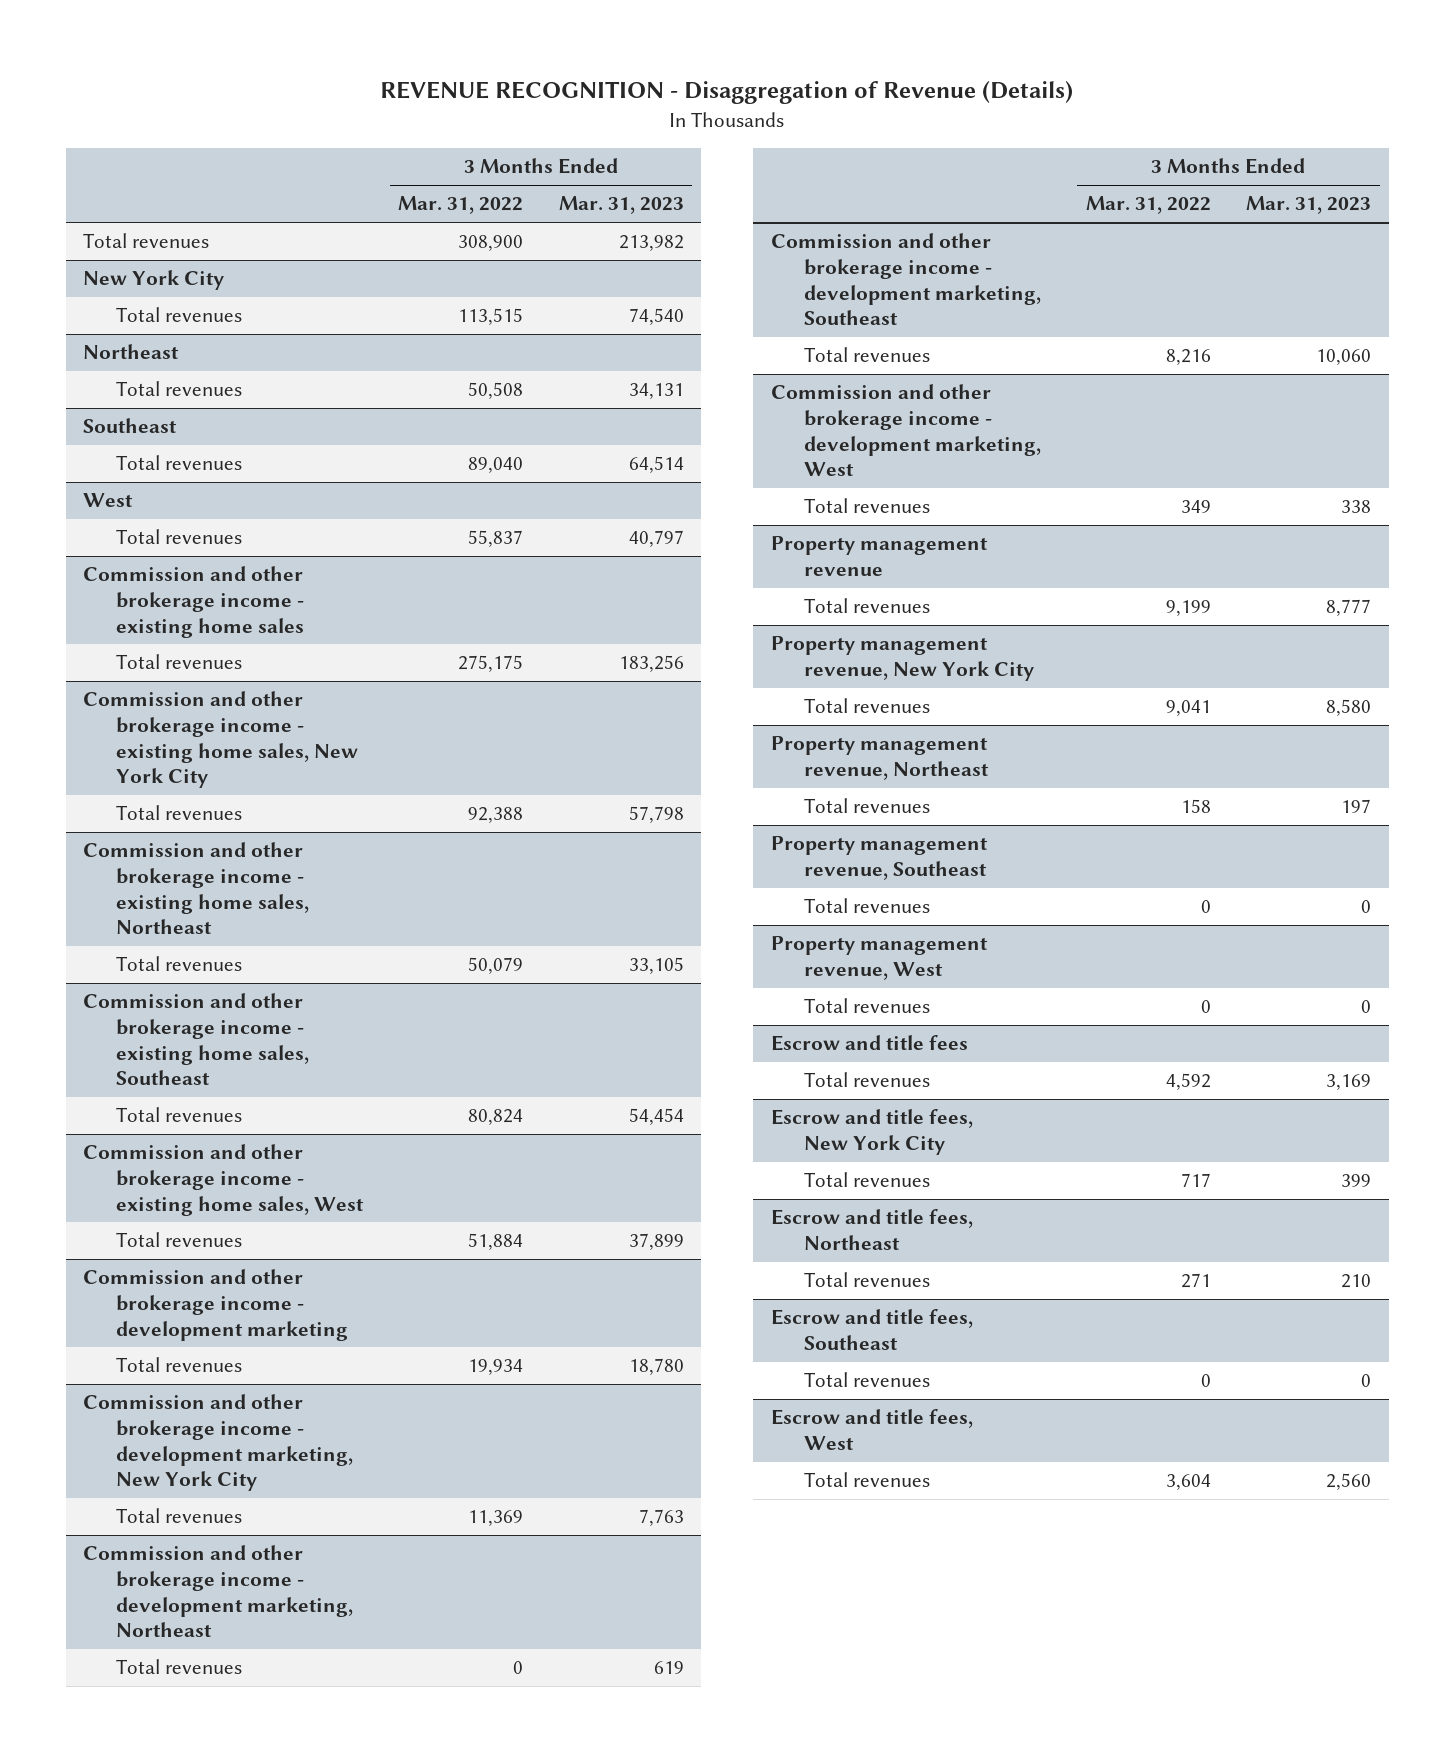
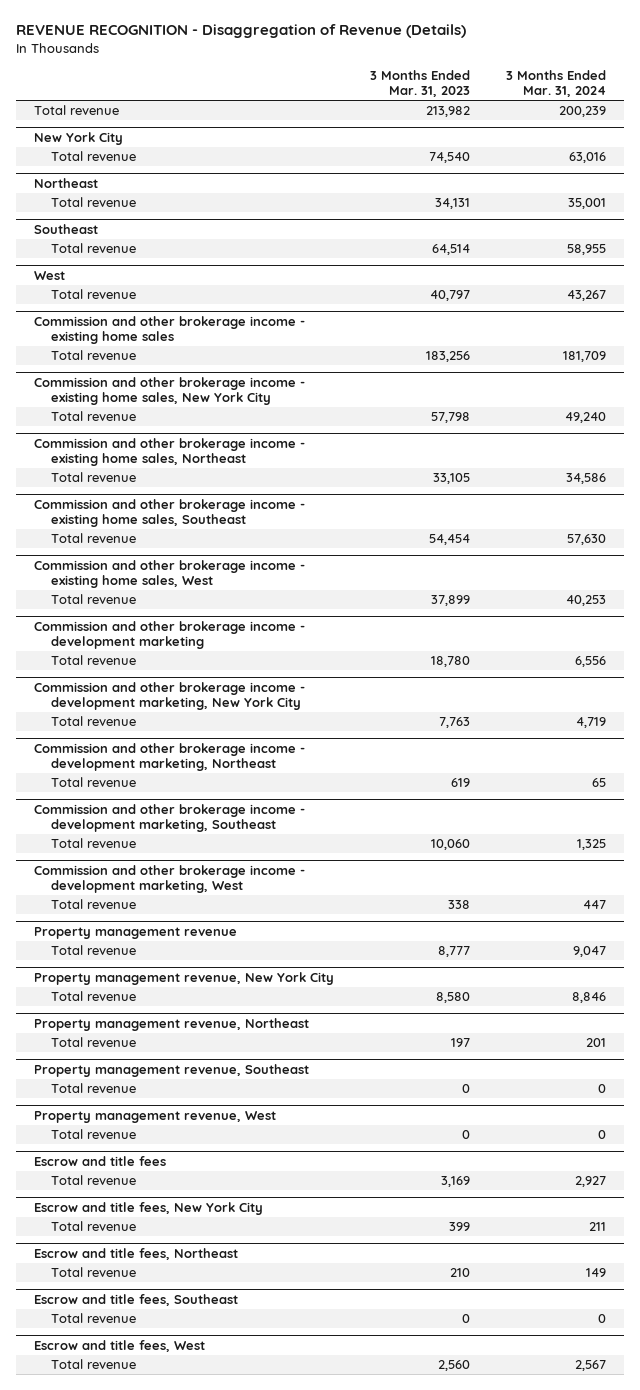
[398,196,524,215] Mar. 31, 2022 -> none
none -> [506,69,607,98] 3 Months Ended Mar. 31, 2024
[83,233,210,249] Total revenues -> [33,105,119,116] Total revenue
[116,307,243,323] Total revenues -> [51,151,137,162] Total revenue
[116,381,243,397] Total revenues -> [51,197,137,208] Total revenue
[116,455,243,471] Total revenues -> [51,243,137,254] Total revenue
[116,529,243,545] Total revenues -> [51,289,137,300] Total revenue
[116,654,243,670] Total revenues -> [51,350,137,361] Total revenue
[116,805,243,821] Total revenues -> [51,411,137,422] Total revenue
[116,956,243,972] Total revenues -> [51,472,137,483] Total revenue
[116,1107,243,1123] Total revenues -> [51,533,137,544] Total revenue
[116,1232,243,1248] Total revenues -> [51,594,137,605] Total revenue
[116,1357,243,1373] Total revenues -> [51,655,137,666] Total revenue
[116,1508,243,1524] Total revenues -> [51,716,137,727] Total revenue
[116,1659,243,1675] Total revenues -> [51,777,137,788] Total revenue
[803,347,930,363] Total revenues -> [51,838,137,849] Total revenue
[803,498,930,514] Total revenues -> [51,899,137,910] Total revenue
[803,598,930,614] Total revenues -> [51,945,137,956] Total revenue
[803,698,930,714] Total revenues -> [51,991,137,1002] Total revenue
[803,798,930,814] Total revenues -> [51,1037,137,1048] Total revenue
[803,898,930,914] Total revenues -> [51,1083,137,1094] Total revenue
[803,998,930,1014] Total revenues -> [51,1129,137,1140] Total revenue
[803,1072,930,1088] Total revenues -> [51,1175,137,1186] Total revenue
[803,1172,930,1188] Total revenues -> [51,1221,137,1232] Total revenue
[803,1272,930,1288] Total revenues -> [51,1267,137,1278] Total revenue
[803,1372,930,1388] Total revenues -> [51,1313,137,1324] Total revenue
[803,1472,930,1488] Total revenues -> [51,1359,137,1370] Total revenue

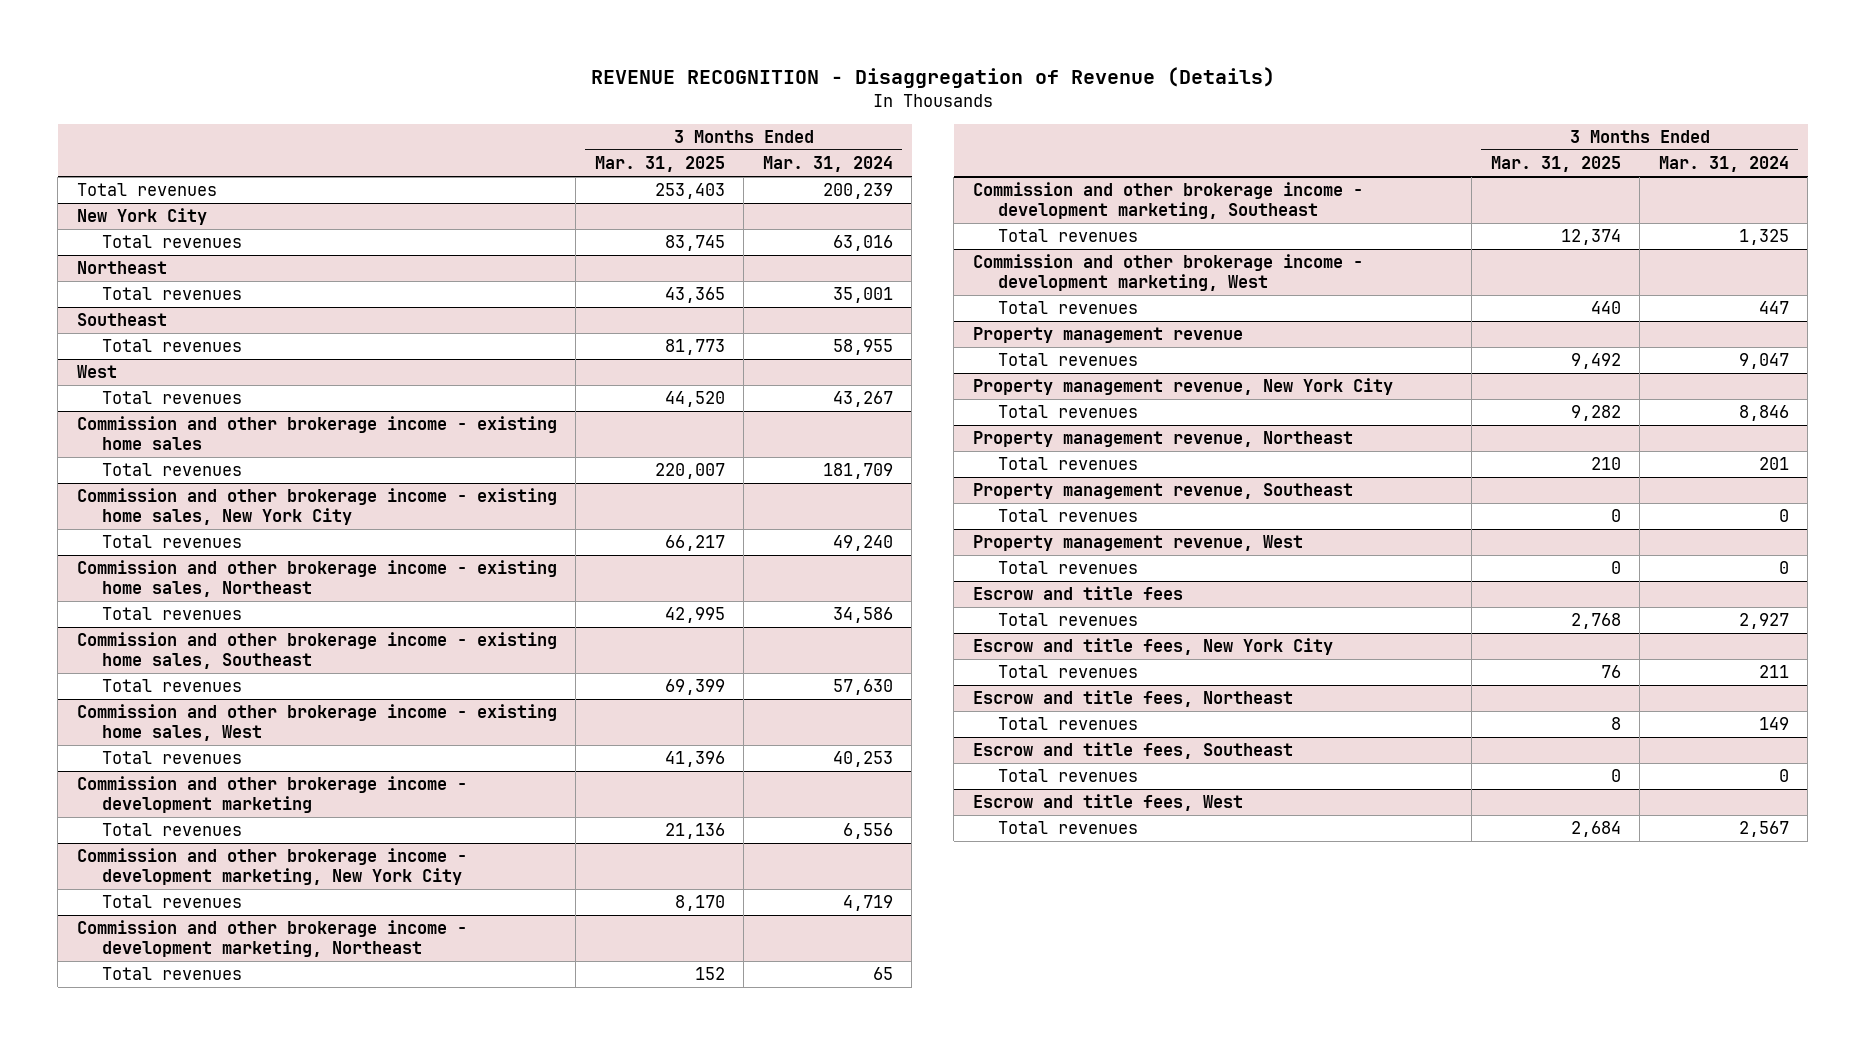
[369,69,470,98] 3 Months Ended Mar. 31, 2023 -> none
none -> [594,156,725,173] Mar. 31, 2025
[33,105,119,116] Total revenue -> [76,183,217,197] Total revenues
[51,151,137,162] Total revenue -> [101,235,242,249] Total revenues
[51,197,137,208] Total revenue -> [101,287,242,301] Total revenues
[51,243,137,254] Total revenue -> [101,339,242,353] Total revenues
[51,289,137,300] Total revenue -> [101,391,242,405] Total revenues
[51,350,137,361] Total revenue -> [101,463,242,477] Total revenues
[51,411,137,422] Total revenue -> [101,535,242,549] Total revenues
[51,472,137,483] Total revenue -> [101,607,242,621] Total revenues
[51,533,137,544] Total revenue -> [101,679,242,693] Total revenues
[51,594,137,605] Total revenue -> [101,751,242,765] Total revenues
[51,655,137,666] Total revenue -> [101,823,242,837] Total revenues
[51,716,137,727] Total revenue -> [101,895,242,909] Total revenues
[51,777,137,788] Total revenue -> [101,967,242,981] Total revenues
[51,838,137,849] Total revenue -> [997,229,1138,243] Total revenues
[51,899,137,910] Total revenue -> [997,301,1138,315] Total revenues
[51,945,137,956] Total revenue -> [997,353,1138,367] Total revenues
[51,991,137,1002] Total revenue -> [997,405,1138,419] Total revenues
[51,1037,137,1048] Total revenue -> [997,457,1138,471] Total revenues
[51,1083,137,1094] Total revenue -> [997,509,1138,523] Total revenues
[51,1129,137,1140] Total revenue -> [997,561,1138,575] Total revenues
[51,1175,137,1186] Total revenue -> [997,613,1138,627] Total revenues
[51,1221,137,1232] Total revenue -> [997,665,1138,679] Total revenues
[51,1267,137,1278] Total revenue -> [997,717,1138,731] Total revenues
[51,1313,137,1324] Total revenue -> [997,769,1138,783] Total revenues
[51,1359,137,1370] Total revenue -> [997,821,1138,835] Total revenues

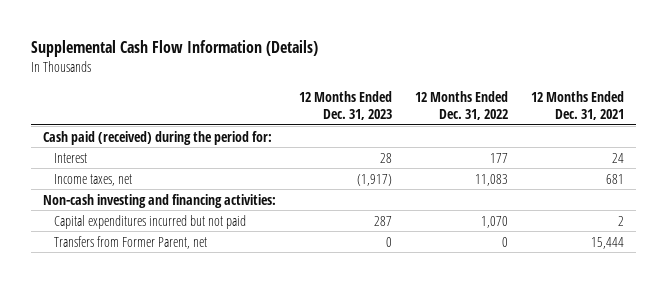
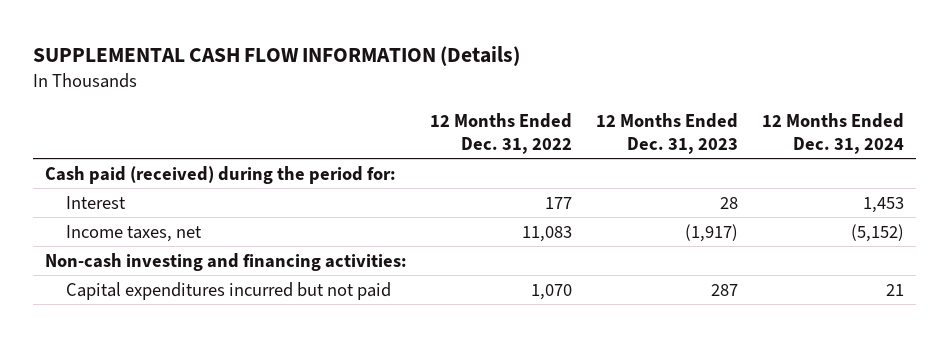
[31,40,319,58] Supplemental Cash Flow Information (Details) -> [32,45,520,66] SUPPLEMENTAL CASH FLOW INFORMATION (Details)
[531,90,625,121] 12 Months Ended Dec. 31, 2021 -> none
none -> [761,112,904,154] 12 Months Ended Dec. 31, 2024
[54,235,208,249] Transfers from Former Parent, net -> none

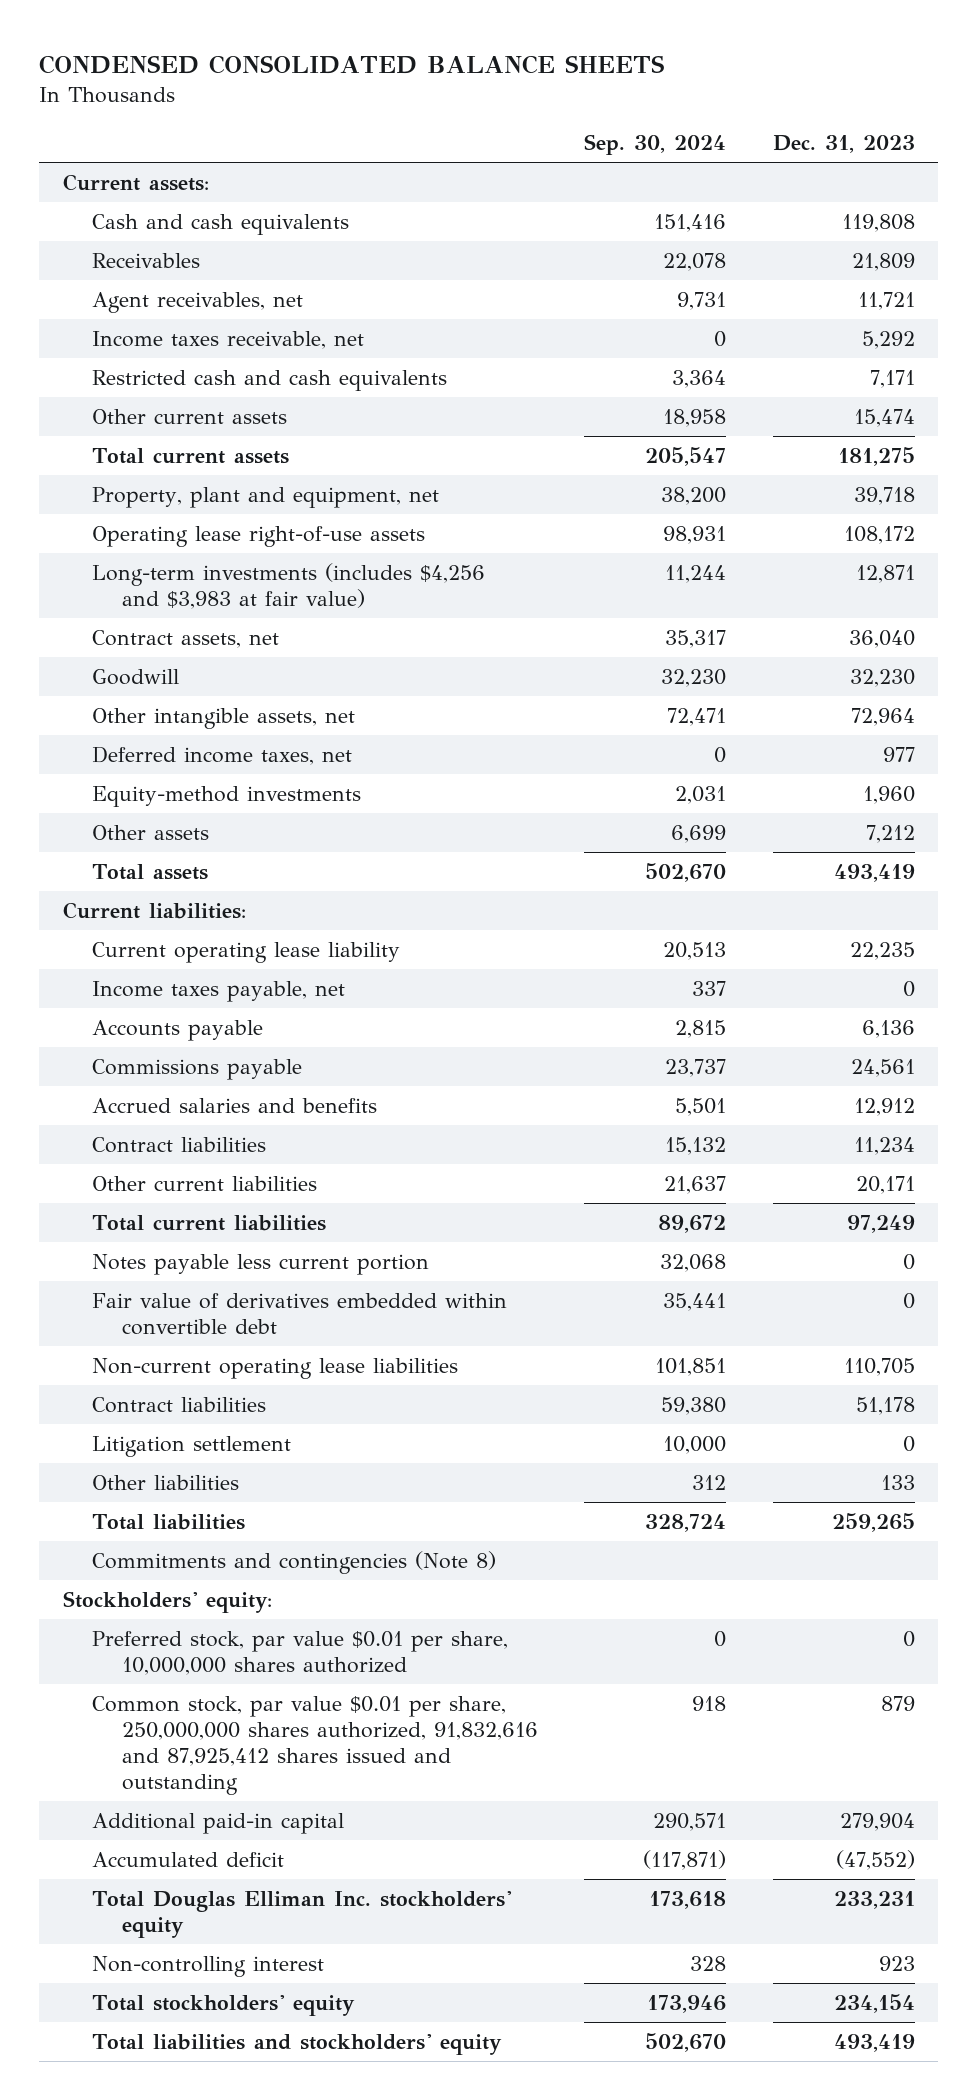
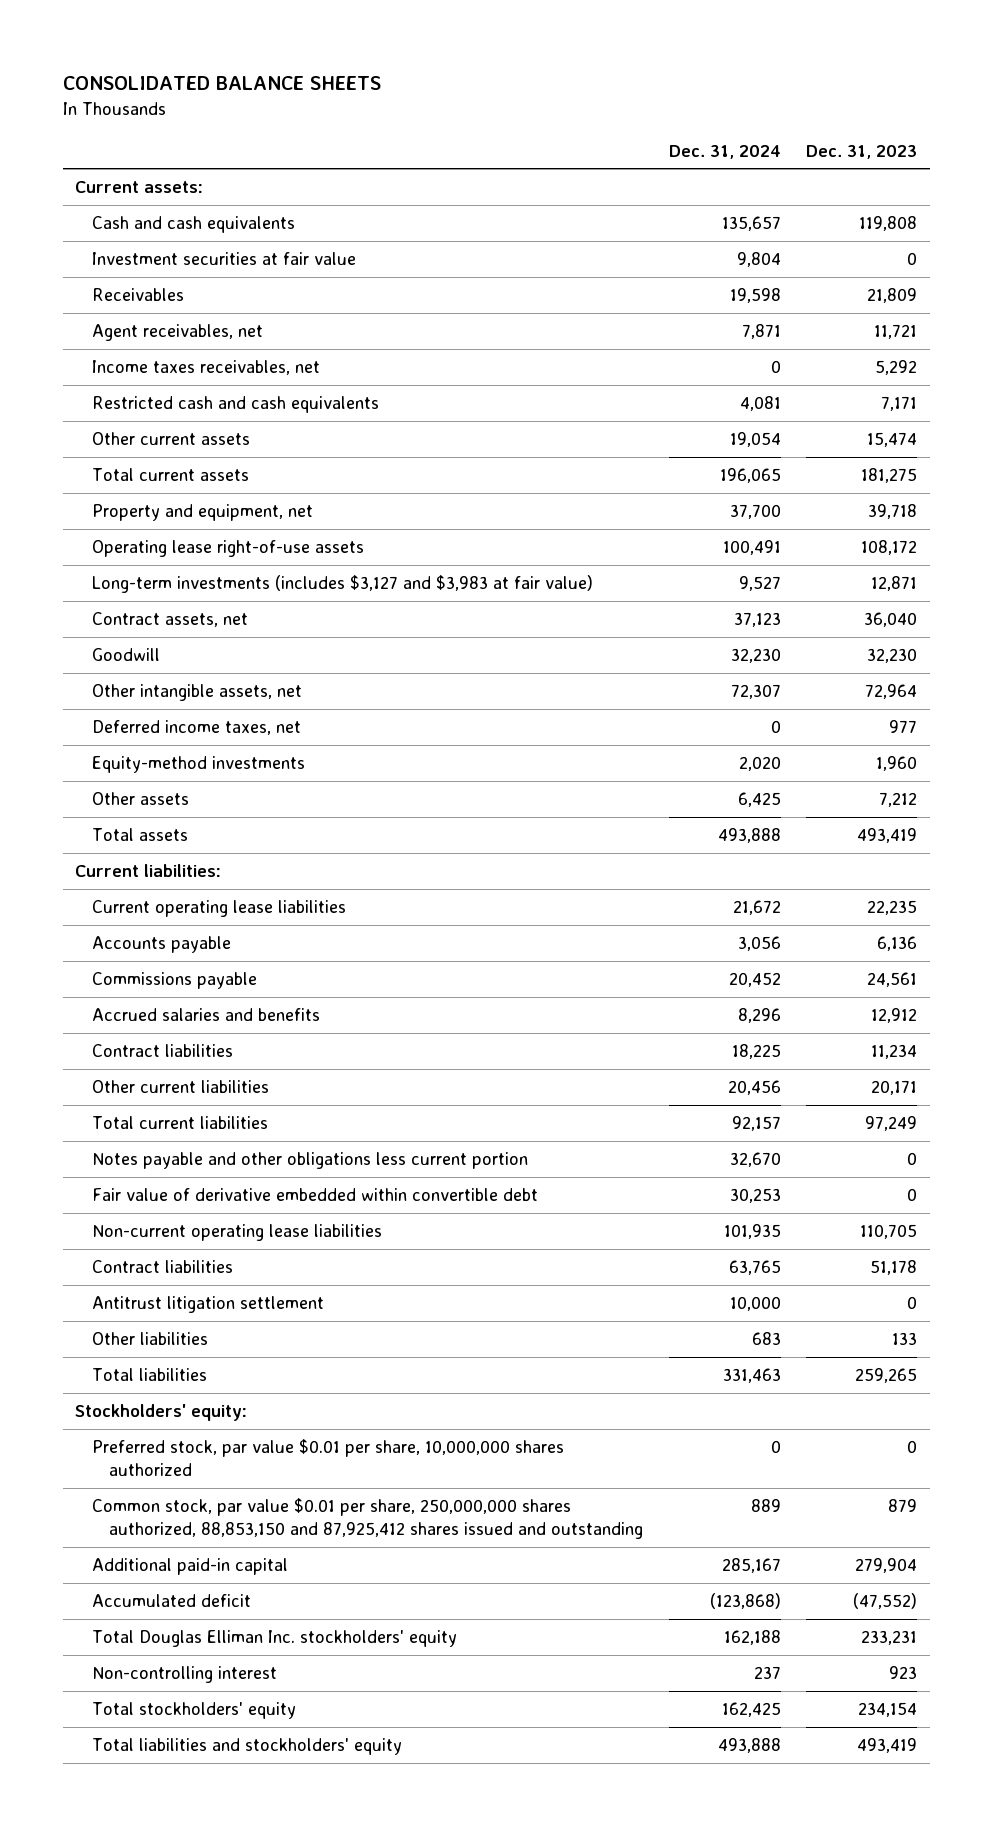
[39,54,665,74] CONDENSED CONSOLIDATED BALANCE SHEETS -> [62,76,381,91] CONSOLIDATED BALANCE SHEETS
[584,134,727,156] Sep. 30, 2024 -> none
none -> [668,144,781,159] Dec. 31, 2024
none -> [92,252,357,266] Investment securities at fair value
[92,330,365,349] Income taxes receivable, net -> [92,360,321,376] Income taxes receivables, net
[92,486,440,508] Property, plant and equipment, net -> [92,504,314,522] Property and equipment, net
[92,562,486,610] Long-term investments (includes $4,256 and $3,983 at fair value) -> [92,575,594,594] Long-term investments (includes $3,127 and $3,983 at fair value)
[92,980,346,1002] Income taxes payable, net -> none
[92,941,401,963] Current operating lease liability -> [92,900,347,918] Current operating lease liabilities
[92,1253,430,1275] Notes payable less current portion -> [92,1152,529,1170] Notes payable and other obligations less current portion
[92,1292,508,1336] Fair value of derivatives embedded within convertible debt -> [92,1188,539,1202] Fair value of derivative embedded within convertible debt
[92,1435,292,1457] Litigation settlement -> [92,1296,325,1314] Antitrust litigation settlement
[92,1550,497,1574] Commitments and contingencies (Note 8) -> none
[92,1695,538,1796] Common stock, par value $0.01 per share, 250,000,000 shares authorized, 91,832,616 and 87,925,412 shares issued and outstanding -> [92,1498,644,1540] Common stock, par value $0.01 per share, 250,000,000 shares authorized, 88,853,150 and 87,925,412 shares issued and outstanding

